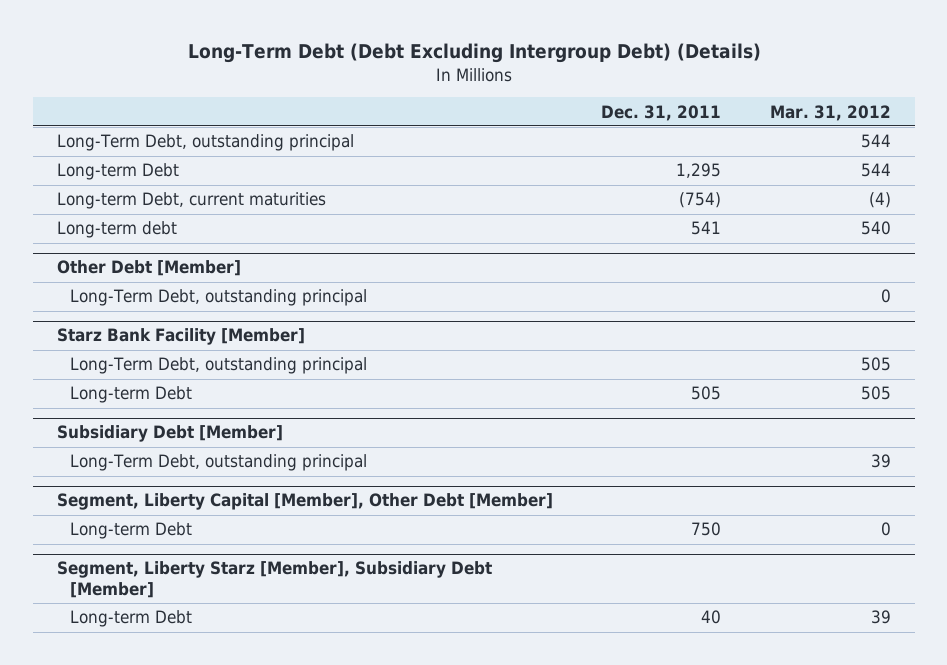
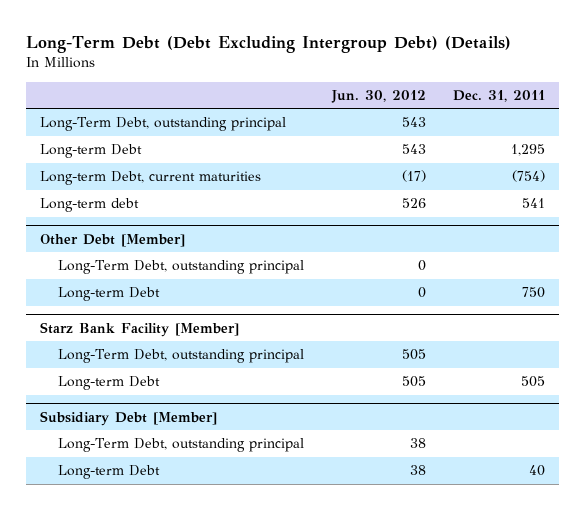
[769,104,891,121] Mar. 31, 2012 -> none
none -> [330,89,426,103] Jun. 30, 2012
none -> [58,287,161,302] Long-term Debt
[56,493,553,511] Segment, Liberty Capital [Member], Other Debt [Member] -> none
[69,522,192,540] Long-term Debt -> none
[56,561,492,598] Segment, Liberty Starz [Member], Subsidiary Debt [Member] -> none

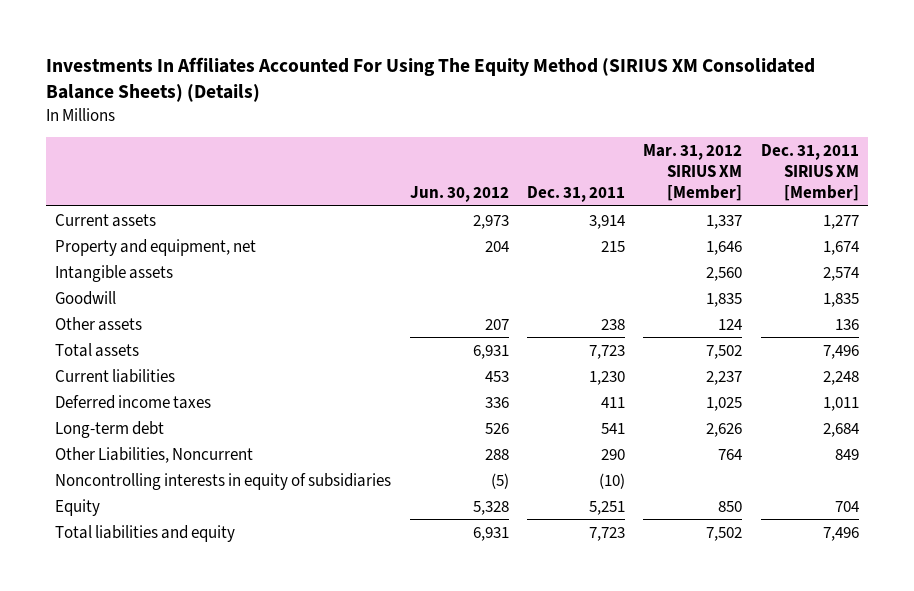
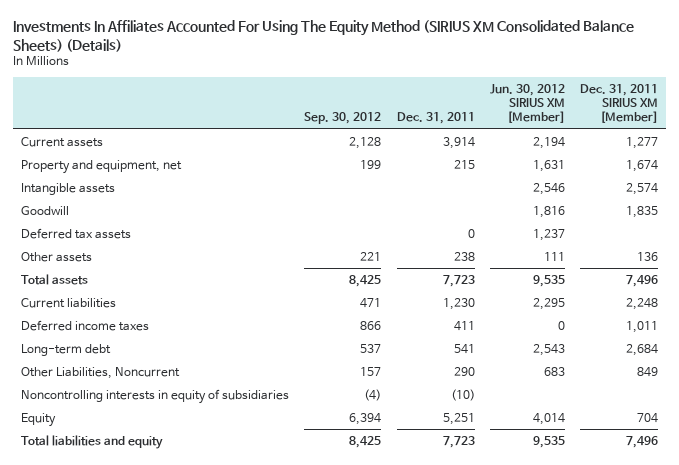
[409,186,509,203] Jun. 30, 2012 -> none
[643,143,743,202] Mar. 31, 2012 SIRIUS XM [Member] -> none
none -> [304,112,382,125] Sep. 30, 2012
none -> [490,83,566,124] Jun. 30, 2012 SIRIUS XM [Member]
none -> [20,227,131,239] Deferred tax assets

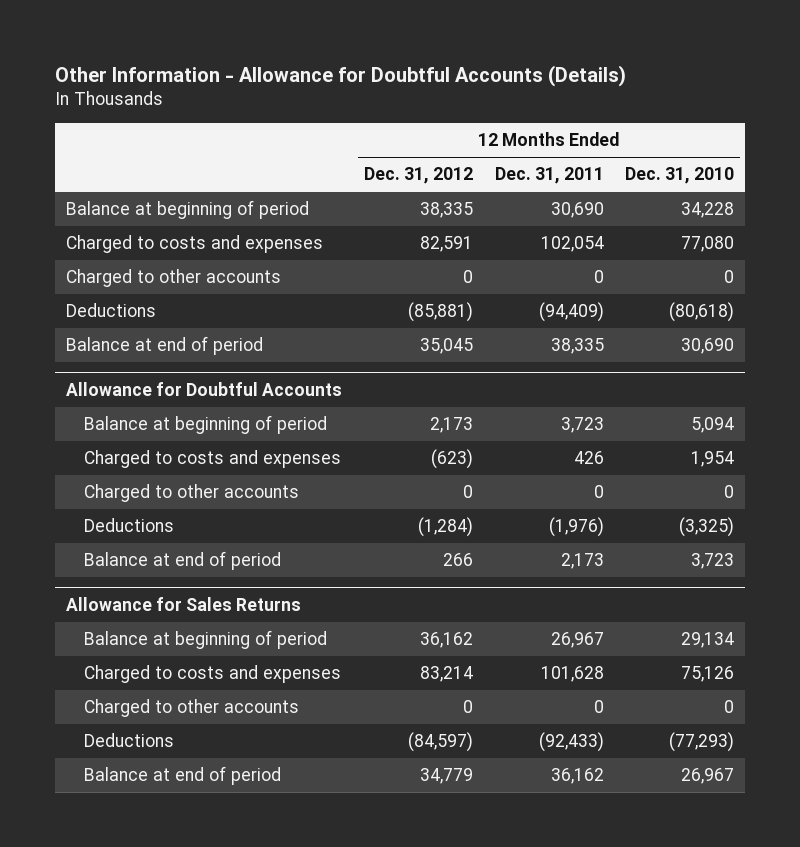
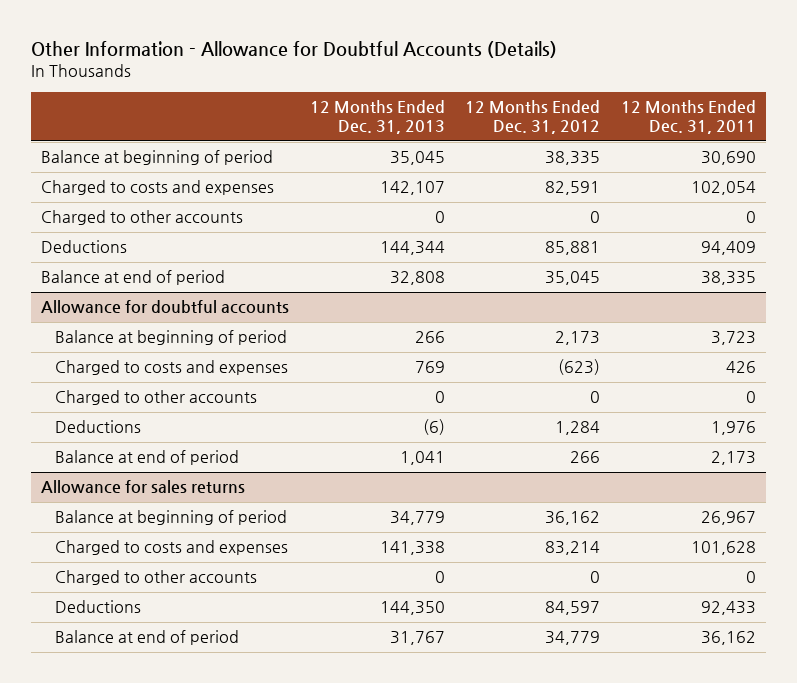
[625,167,735,185] Dec. 31, 2010 -> none
none -> [309,100,445,135] 12 Months Ended Dec. 31, 2013
[407,302,473,323] (85,881) -> [545,241,601,256] 85,881
[538,302,604,323] (94,409) -> [701,241,757,256] 94,409
[65,382,342,397] Allowance for Doubtful Accounts -> [41,300,290,315] Allowance for doubtful accounts
[417,517,473,538] (1,284) -> [555,421,601,436] 1,284
[548,517,604,538] (1,976) -> [711,421,757,436] 1,976
[65,597,301,612] Allowance for Sales Returns -> [41,480,246,495] Allowance for sales returns
[407,732,473,753] (84,597) -> [545,601,601,616] 84,597
[538,732,604,753] (92,433) -> [701,601,757,616] 92,433

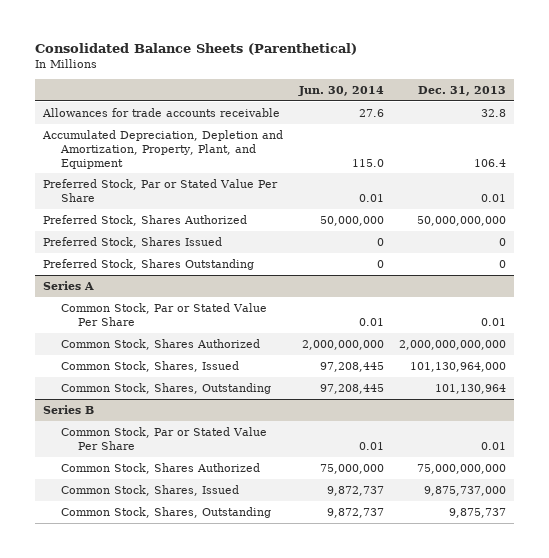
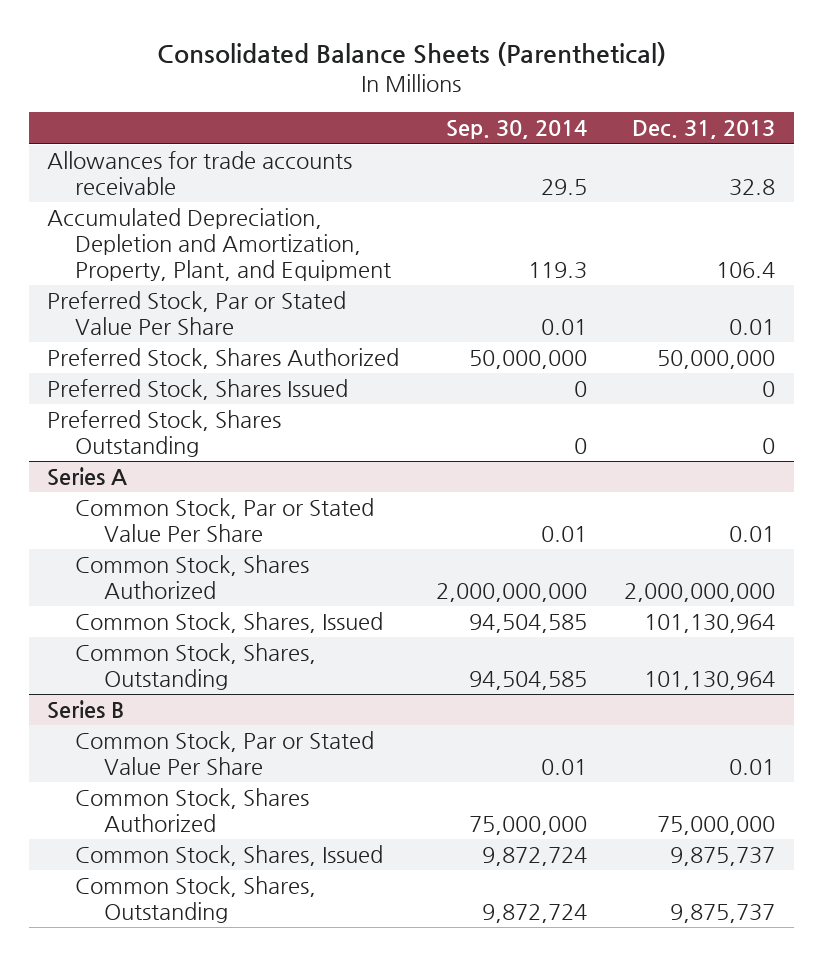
[297,85,384,96] Jun. 30, 2014 -> none
none -> [446,120,588,140] Sep. 30, 2014
[416,215,506,226] 50,000,000,000 -> [657,350,776,370] 50,000,000
[398,339,506,350] 2,000,000,000,000 -> [624,582,776,602] 2,000,000,000
[409,361,506,372] 101,130,964,000 -> [644,614,776,634] 101,130,964
[416,463,506,474] 75,000,000,000 -> [657,815,776,835] 75,000,000
[423,485,506,496] 9,875,737,000 -> [670,847,776,867] 9,875,737

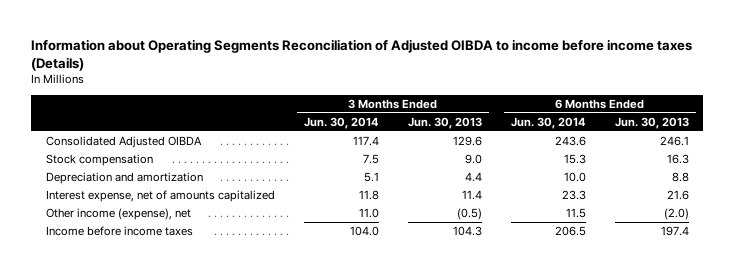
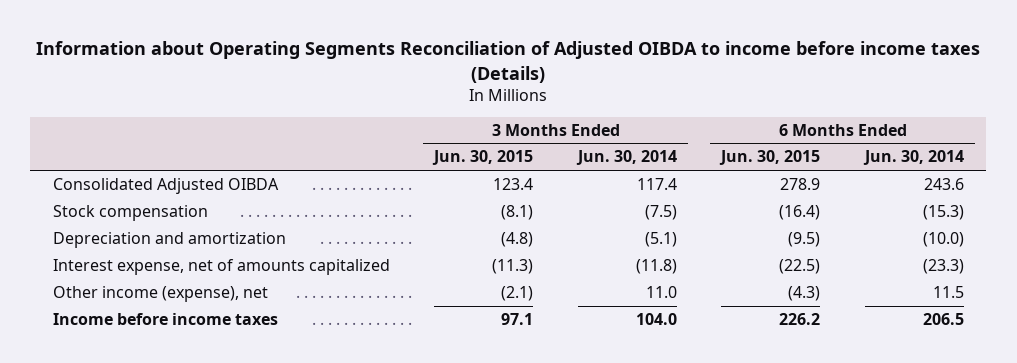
[407,116,482,129] Jun. 30, 2013 -> none
[614,116,689,129] Jun. 30, 2013 -> none
none -> [432,150,534,166] Jun. 30, 2015
none -> [719,150,821,166] Jun. 30, 2015
[362,154,379,165] 7.5 -> [644,205,677,221] (7.5)
[563,154,586,165] 15.3 -> [923,205,965,221] (15.3)
[363,172,379,183] 5.1 -> [644,232,677,248] (5.1)
[563,172,586,183] 10.0 -> [923,232,965,248] (10.0)
[358,190,379,201] 11.8 -> [635,259,677,275] (11.8)
[561,190,586,201] 23.3 -> [923,259,965,275] (23.3)

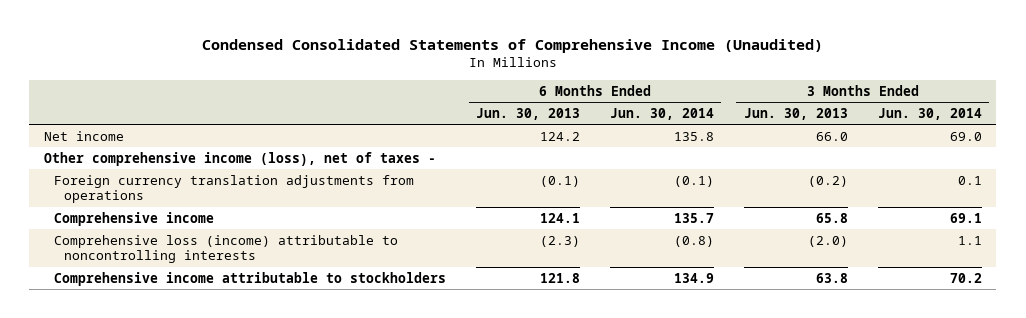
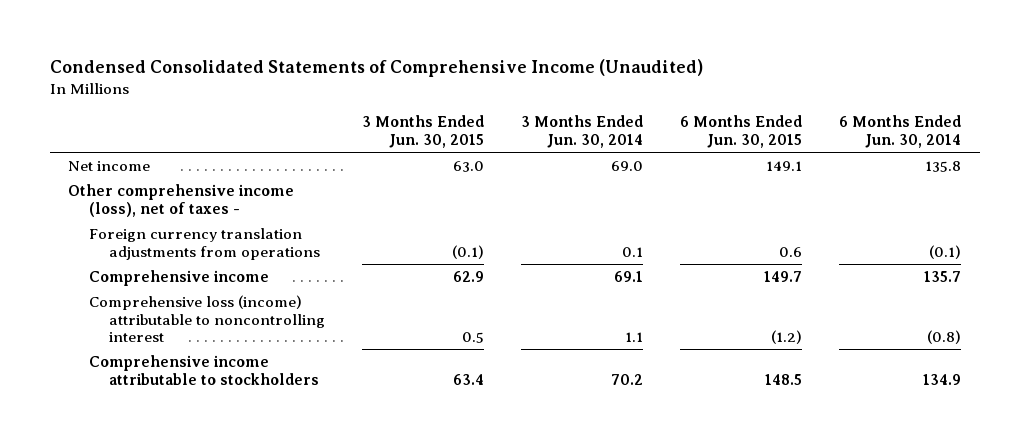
[476,107,581,120] Jun. 30, 2013 -> none
[743,107,848,120] Jun. 30, 2013 -> none
none -> [362,115,485,148] 3 Months Ended Jun. 30, 2015
none -> [680,115,803,148] 6 Months Ended Jun. 30, 2015
[54,234,399,264] Comprehensive loss (income) attributable to noncontrolling interests -> [88,294,326,343] Comprehensive loss (income) attributable to noncontrolling interest

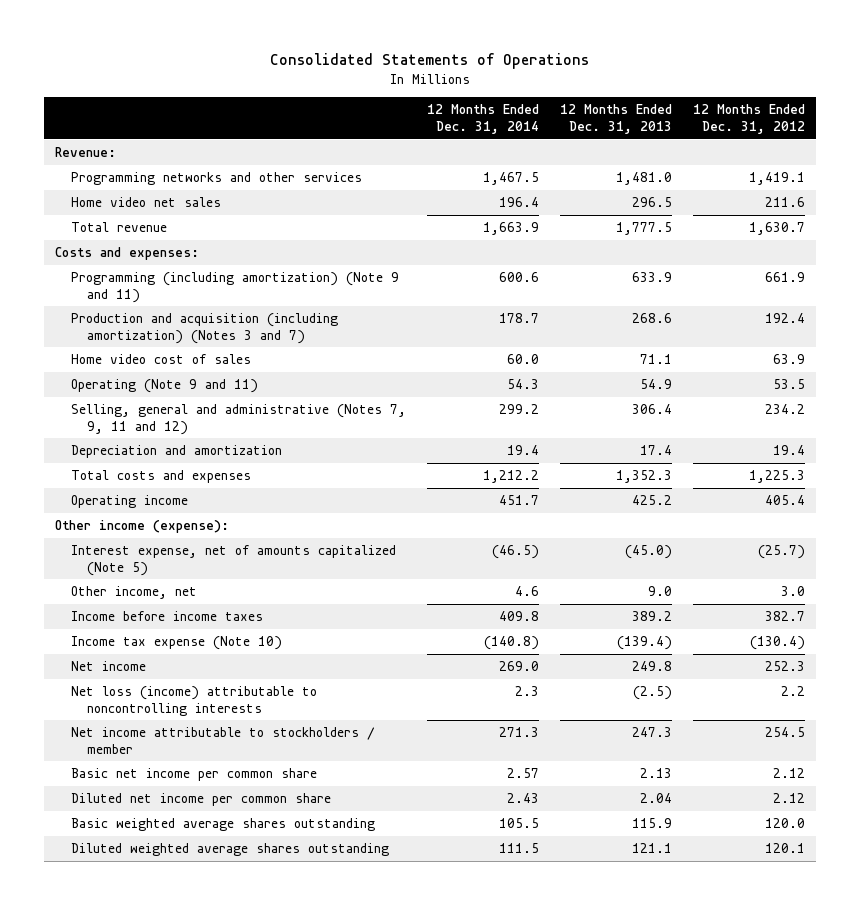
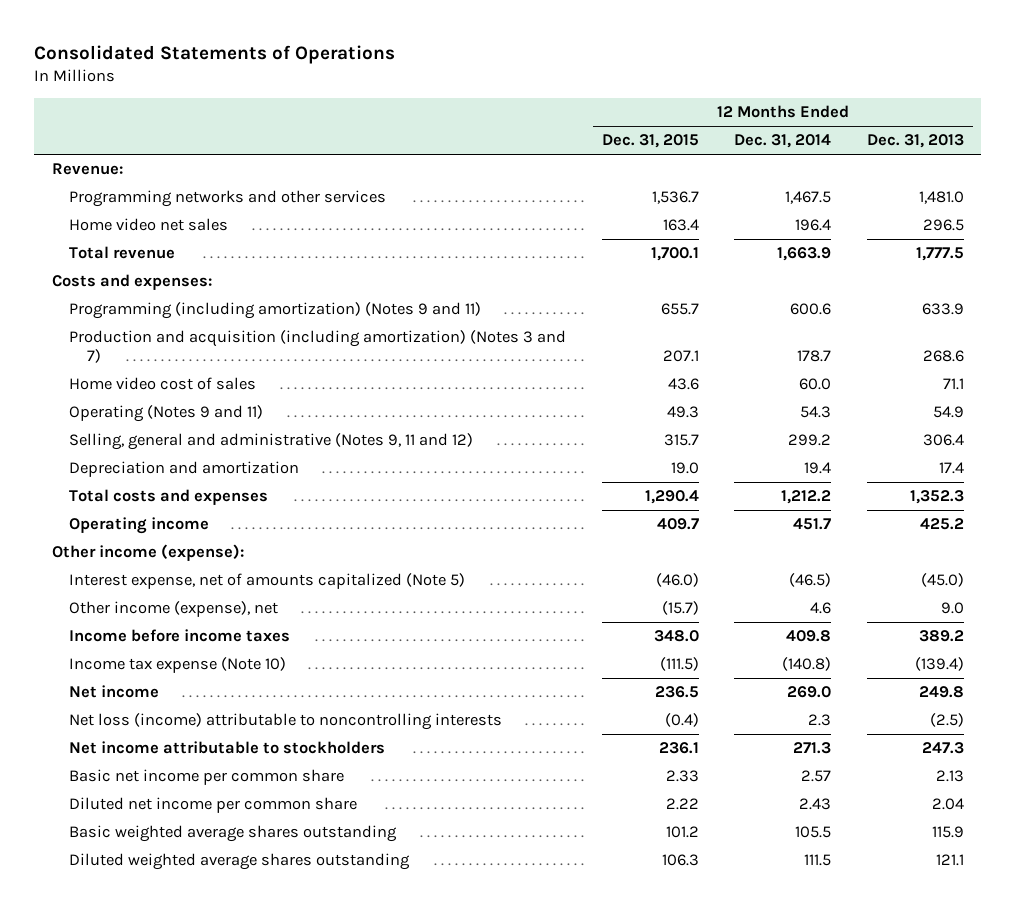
[693,104,806,134] 12 Months Ended Dec. 31, 2012 -> none
none -> [601,134,699,149] Dec. 31, 2015
[71,272,400,303] Programming (including amortization) (Note 9 and 11) -> [69,302,482,320] Programming (including amortization) (Notes 9 and 11)
[71,379,259,394] Operating (Note 9 and 11) -> [69,405,264,423] Operating (Notes 9 and 11)
[71,404,407,435] Selling, general and administrative (Notes 7, 9, 11 and 12) -> [69,433,474,451] Selling, general and administrative (Notes 9, 11 and 12)
[71,586,198,600] Other income, net -> [69,601,279,618] Other income (expense), net
[71,727,376,754] Net income attributable to stockholders / member -> [69,741,386,755] Net income attributable to stockholders

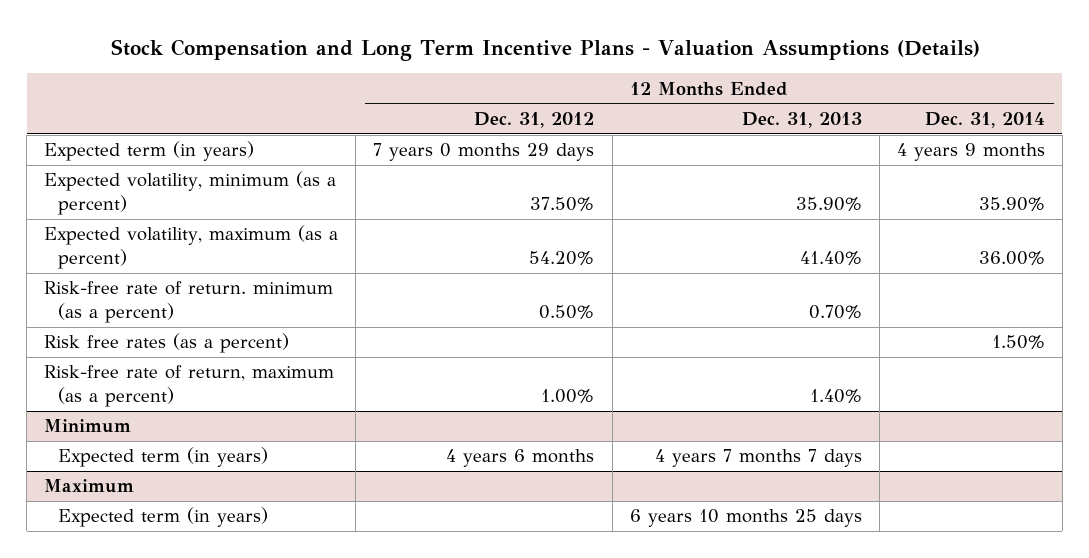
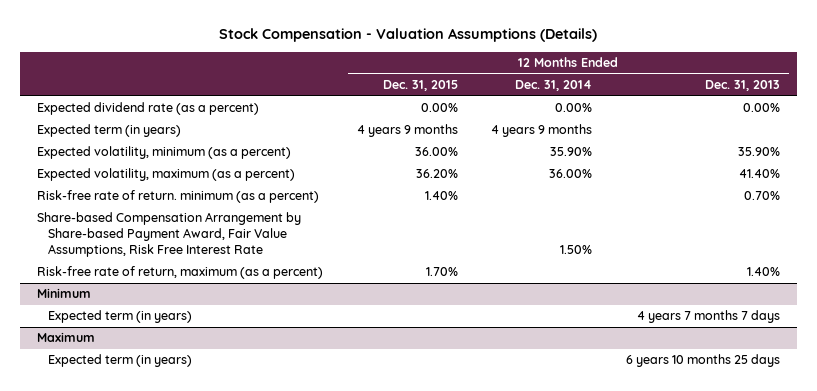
[110,39,980,62] Stock Compensation and Long Term Incentive Plans - Valuation Assumptions (Details) -> [219,28,598,43] Stock Compensation - Valuation Assumptions (Details)
[474,112,595,129] Dec. 31, 2012 -> none
none -> [382,80,458,92] Dec. 31, 2015
none -> [36,102,259,116] Expected dividend rate (as a percent)
[44,333,290,354] Risk free rates (as a percent) -> [36,212,301,258] Share-based Compensation Arrangement by Share-based Payment Award, Fair Value Assumptions, Risk Free Interest Rate

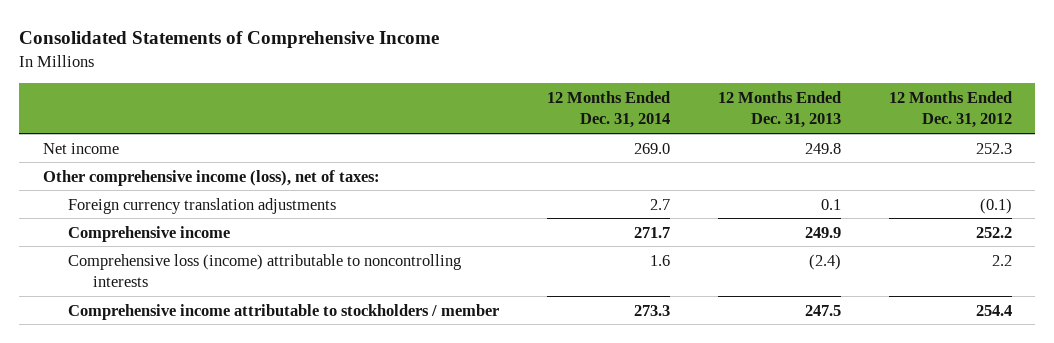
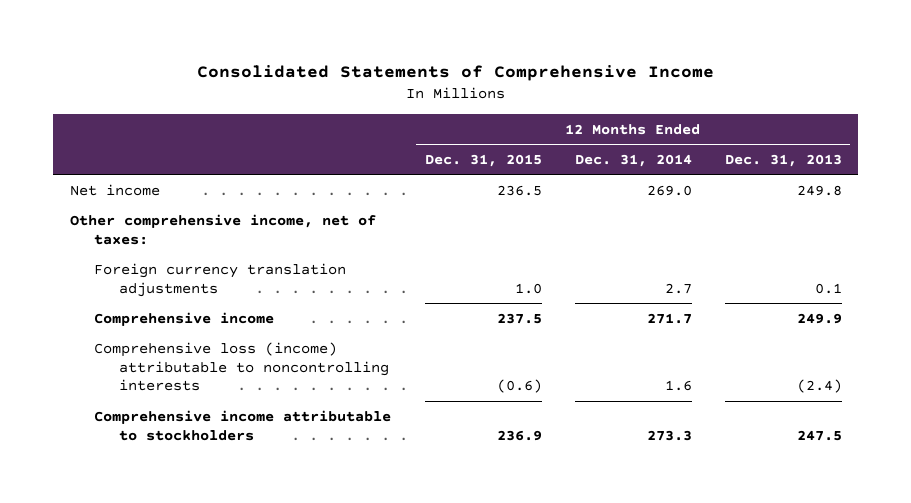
[888,90,1012,129] 12 Months Ended Dec. 31, 2012 -> none
none -> [424,153,542,167] Dec. 31, 2015
[42,169,380,186] Other comprehensive income (loss), net of taxes: -> [69,213,376,245] Other comprehensive income, net of taxes:
[67,303,499,320] Comprehensive income attributable to stockholders / member -> [94,409,392,441] Comprehensive income attributable to stockholders

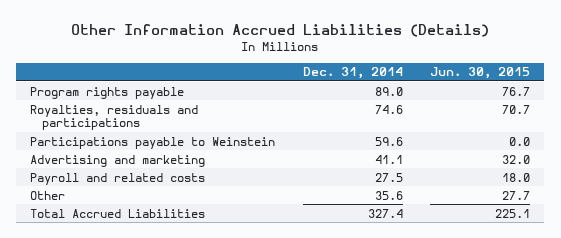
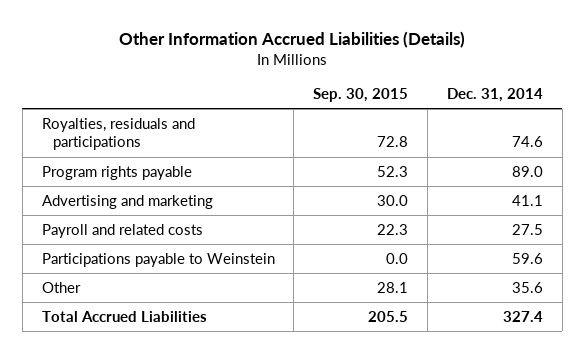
[430,67,531,80] Jun. 30, 2015 -> none
none -> [313,88,409,103] Sep. 30, 2015
[30,86,185,99] Program rights payable -> [41,165,192,180] Program rights payable
[30,136,276,149] Participations payable to Weinstein -> [41,252,275,267] Participations payable to Weinstein

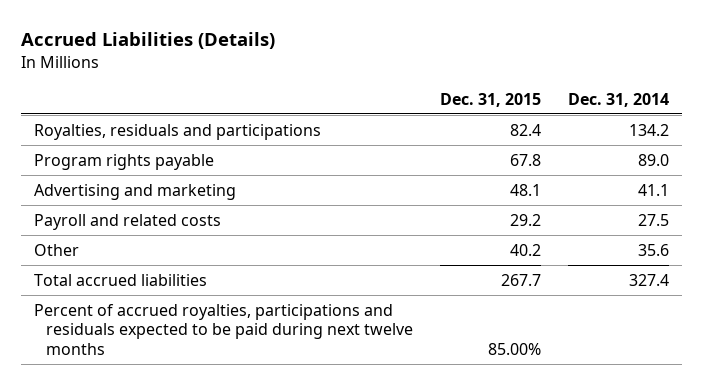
[119,30,466,48] Other Information Accrued Liabilities (Details) -> [20,31,275,49] Accrued Liabilities (Details)
[313,88,409,103] Sep. 30, 2015 -> none
none -> [439,92,541,107] Dec. 31, 2015
[511,136,543,148] 74.6 -> [628,123,669,136] 134.2
[41,252,275,267] Participations payable to Weinstein -> none
[41,310,207,322] Total Accrued Liabilities -> [34,273,208,286] Total accrued liabilities
none -> [34,303,413,355] Percent of accrued royalties, participations and residuals expected to be paid during next twelve months

